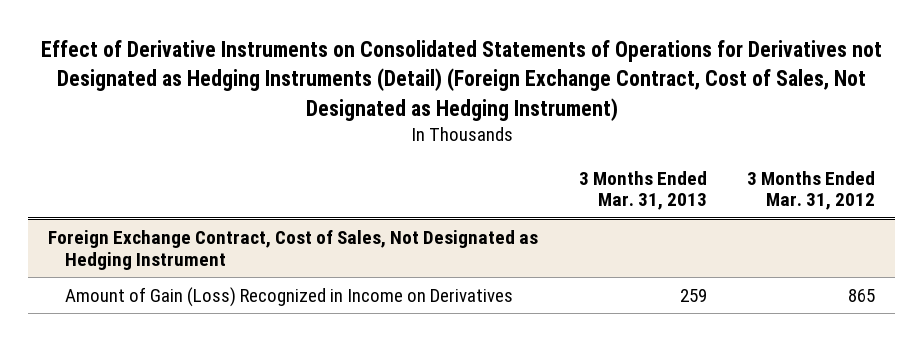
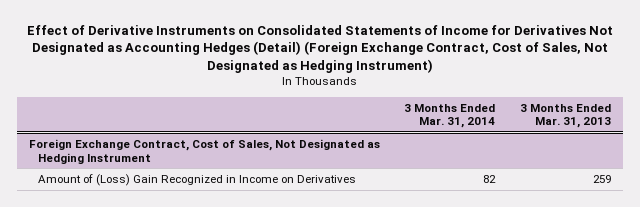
[40,40,882,121] Effect of Derivative Instruments on Consolidated Statements of Operations for Derivatives not Designated as Hedging Instruments (Detail) (Foreign Exchange Contract, Cost of Sales, Not Designated as Hedging Instrument) -> [26,24,613,73] Effect of Derivative Instruments on Consolidated Statements of Income for Derivatives Not Designated as Accounting Hedges (Detail) (Foreign Exchange Contract, Cost of Sales, Not Designated as Hedging Instrument)
[746,170,875,211] 3 Months Ended Mar. 31, 2012 -> none
none -> [404,103,496,129] 3 Months Ended Mar. 31, 2014
[65,286,514,307] Amount of Gain (Loss) Recognized in Income on Derivatives -> [37,173,356,186] Amount of (Loss) Gain Recognized in Income on Derivatives

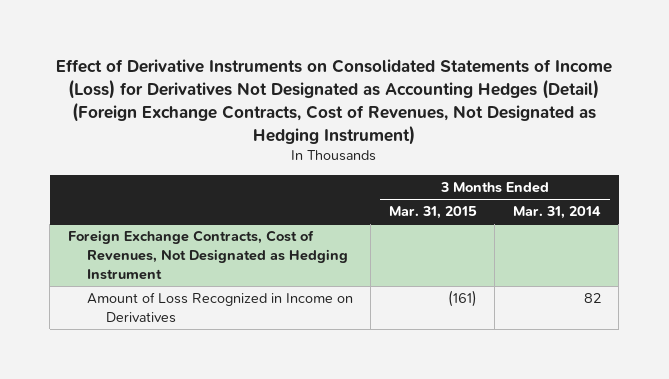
[26,24,613,73] Effect of Derivative Instruments on Consolidated Statements of Income for Derivatives Not Designated as Accounting Hedges (Detail) (Foreign Exchange Contract, Cost of Sales, Not Designated as Hedging Instrument) -> [56,59,613,145] Effect of Derivative Instruments on Consolidated Statements of Income (Loss) for Derivatives Not Designated as Accounting Hedges (Detail) (Foreign Exchange Contracts, Cost of Revenues, Not Designated as Hedging Instrument)
[519,103,611,129] 3 Months Ended Mar. 31, 2013 -> none
none -> [388,206,477,220] Mar. 31, 2015
[29,138,381,164] Foreign Exchange Contract, Cost of Sales, Not Designated as Hedging Instrument -> [67,230,348,280] Foreign Exchange Contracts, Cost of Revenues, Not Designated as Hedging Instrument
[37,173,356,186] Amount of (Loss) Gain Recognized in Income on Derivatives -> [86,292,353,323] Amount of Loss Recognized in Income on Derivatives

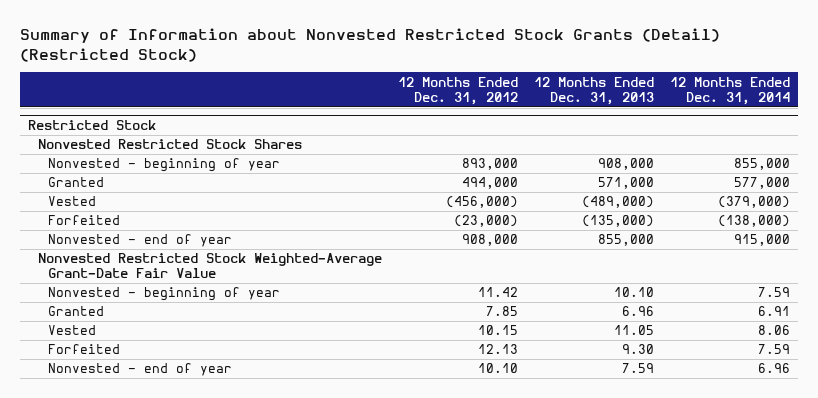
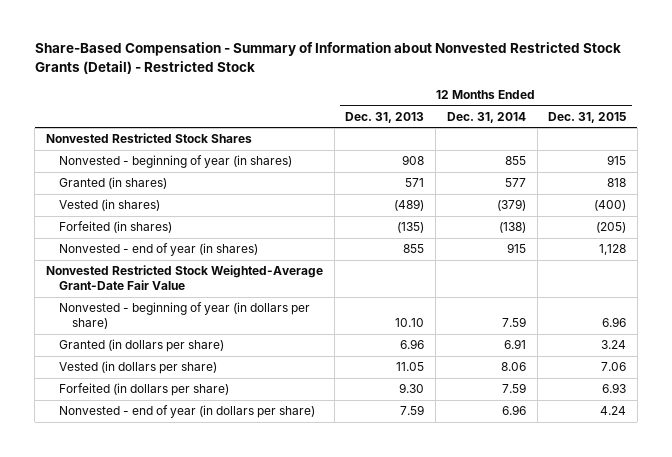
[20,27,721,62] Summary of Information about Nonvested Restricted Stock Grants (Detail) (Restricted Stock) -> [34,42,621,74] Share-Based Compensation - Summary of Information about Nonvested Restricted Stock Grants (Detail) - Restricted Stock
[397,76,518,105] 12 Months Ended Dec. 31, 2012 -> none
none -> [548,111,627,123] Dec. 31, 2015
[28,119,157,130] Restricted Stock -> none
[47,158,280,173] Nonvested - beginning of year -> [59,155,293,169] Nonvested - beginning of year (in shares)
[597,158,654,171] 908,000 -> [402,155,425,166] 908
[733,158,790,171] 855,000 -> [504,156,526,166] 855
[47,177,104,188] Granted -> [59,177,168,190] Granted (in shares)
[597,177,654,190] 571,000 -> [405,178,425,188] 571
[733,177,790,190] 577,000 -> [504,178,526,188] 577
[47,196,96,207] Vested -> [59,199,161,212] Vested (in shares)
[581,196,654,209] (489,000) -> [394,199,425,212] (489)
[717,196,790,209] (379,000) -> [496,199,526,212] (379)
[47,215,120,226] Forfeited -> [59,221,173,234] Forfeited (in shares)
[581,215,654,228] (135,000) -> [397,222,425,234] (135)
[717,215,790,228] (138,000) -> [498,222,526,234] (138)
[47,234,232,248] Nonvested - end of year -> [59,243,259,257] Nonvested - end of year (in shares)
[597,234,654,247] 855,000 -> [403,244,425,254] 855
[733,234,790,247] 915,000 -> [506,243,526,254] 915
[47,287,280,302] Nonvested - beginning of year -> [59,302,311,330] Nonvested - beginning of year (in dollars per share)
[47,306,104,317] Granted -> [59,339,225,353] Granted (in dollars per share)
[47,325,96,336] Vested -> [59,361,218,375] Vested (in dollars per share)
[47,344,120,355] Forfeited -> [59,383,230,397] Forfeited (in dollars per share)
[47,363,232,377] Nonvested - end of year -> [59,405,316,419] Nonvested - end of year (in dollars per share)

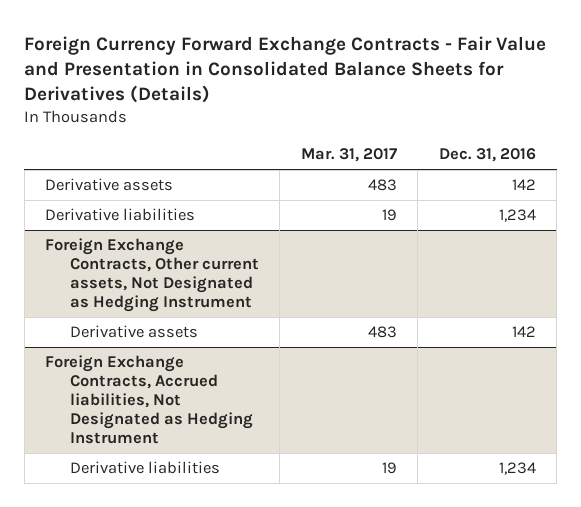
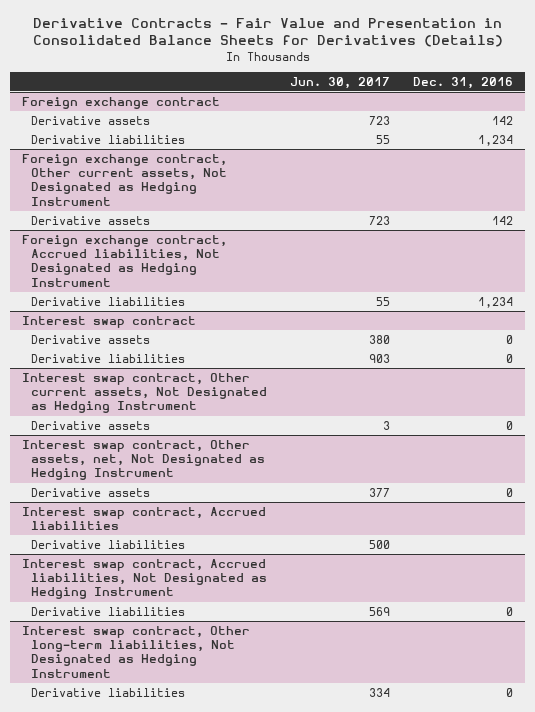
[24,35,547,104] Foreign Currency Forward Exchange Contracts - Fair Value and Presentation in Consolidated Balance Sheets for Derivatives (Details) -> [32,17,503,48] Derivative Contracts - Fair Value and Presentation in Consolidated Balance Sheets for Derivatives (Details)
[300,147,397,162] Mar. 31, 2017 -> none
none -> [289,76,390,89] Jun. 30, 2017
none -> [21,96,220,109] Foreign exchange contract
[45,238,259,313] Foreign Exchange Contracts, Other current assets, Not Designated as Hedging Instrument -> [21,153,227,206] Foreign exchange contract, Other current assets, Not Designated as Hedging Instrument
[45,355,253,445] Foreign Exchange Contracts, Accrued liabilities, Not Designated as Hedging Instrument -> [21,234,227,287] Foreign exchange contract, Accrued liabilities, Not Designated as Hedging Instrument
none -> [21,315,196,328] Interest swap contract
none -> [30,334,150,344] Derivative assets
none -> [30,353,185,363] Derivative liabilities
none -> [21,372,267,414] Interest swap contract, Other current assets, Not Designated as Hedging Instrument
none -> [30,420,150,430] Derivative assets
none -> [21,439,265,481] Interest swap contract, Other assets, net, Not Designated as Hedging Instrument
none -> [30,487,150,497] Derivative assets
none -> [21,506,266,531] Interest swap contract, Accrued liabilities
none -> [30,539,185,549] Derivative liabilities
none -> [21,558,267,600] Interest swap contract, Accrued liabilities, Not Designated as Hedging Instrument
none -> [30,606,185,616] Derivative liabilities
none -> [21,625,250,678] Interest swap contract, Other long-term liabilities, Not Designated as Hedging Instrument
none -> [30,687,185,697] Derivative liabilities

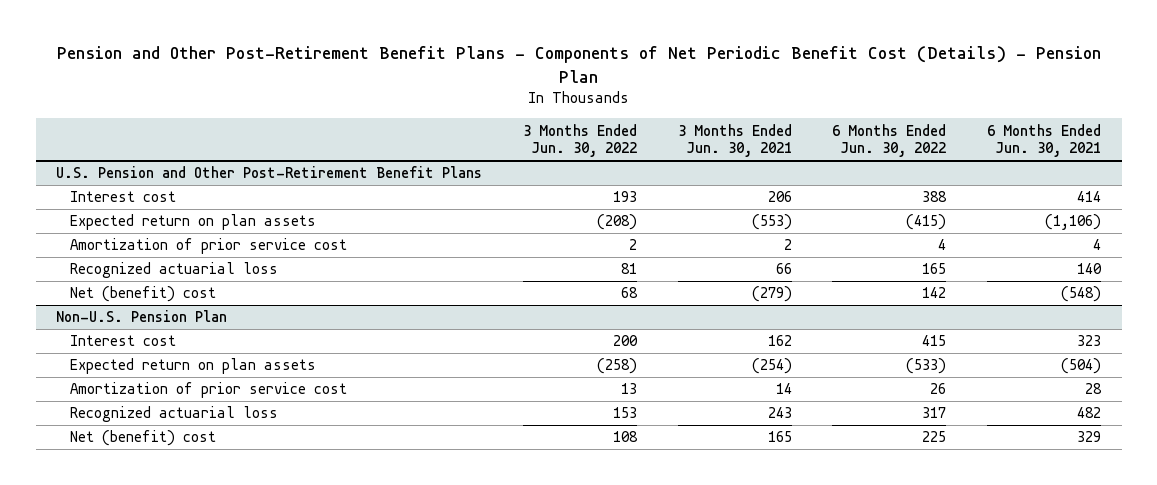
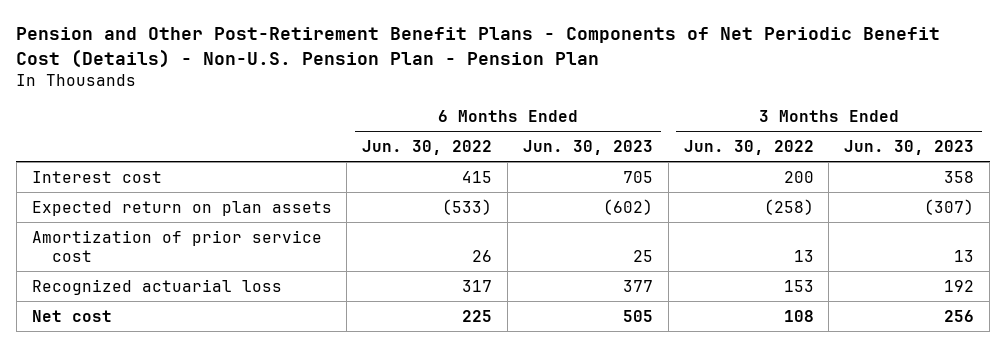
[56,46,1101,83] Pension and Other Post-Retirement Benefit Plans - Components of Net Periodic Benefit Cost (Details) - Pension Plan -> [16,27,941,68] Pension and Other Post-Retirement Benefit Plans - Components of Net Periodic Benefit Cost (Details) - Non-U.S. Pension Plan - Pension Plan
[677,123,792,158] 3 Months Ended Jun. 30, 2021 -> none
[987,123,1102,158] 6 Months Ended Jun. 30, 2021 -> none
none -> [522,139,653,155] Jun. 30, 2023
none -> [844,139,975,155] Jun. 30, 2023
[55,166,482,179] U.S. Pension and Other Post-Retirement Benefit Plans -> none
[70,191,177,203] Interest cost -> none
[70,214,317,231] Expected return on plan assets -> none
[70,238,348,255] Amortization of prior service cost -> none
[70,262,279,279] Recognized actuarial loss -> none
[70,286,217,303] Net (benefit) cost -> none
[55,310,227,323] Non-U.S. Pension Plan -> none
[70,430,217,447] Net (benefit) cost -> [31,309,112,322] Net cost

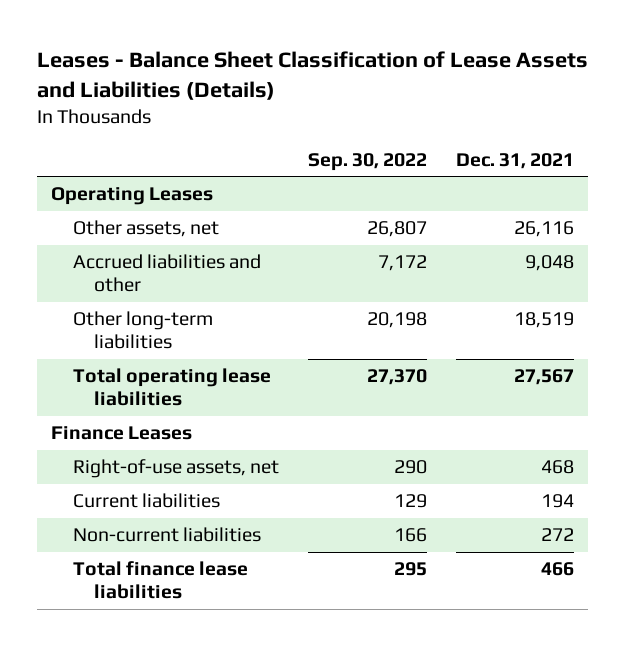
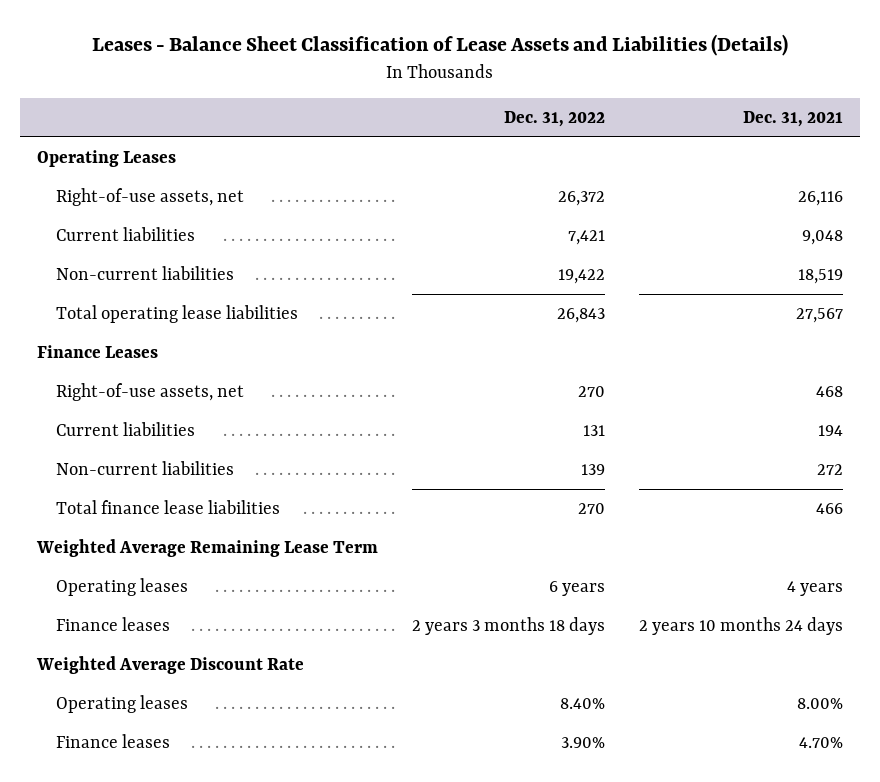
[307,152,427,171] Sep. 30, 2022 -> none
none -> [504,110,606,127] Dec. 31, 2022
[72,220,219,238] Other assets, net -> [55,188,244,207] Right-of-use assets, net
[72,254,261,293] Accrued liabilities and other -> [55,227,195,242] Current liabilities
[72,311,213,350] Other long-term liabilities -> [55,266,234,281] Non-current liabilities
none -> [36,539,379,558] Weighted Average Remaining Lease Term
none -> [55,578,188,597] Operating leases
none -> [55,617,170,632] Finance leases
none -> [36,656,305,675] Weighted Average Discount Rate
none -> [55,695,188,714] Operating leases
none -> [55,734,170,749] Finance leases

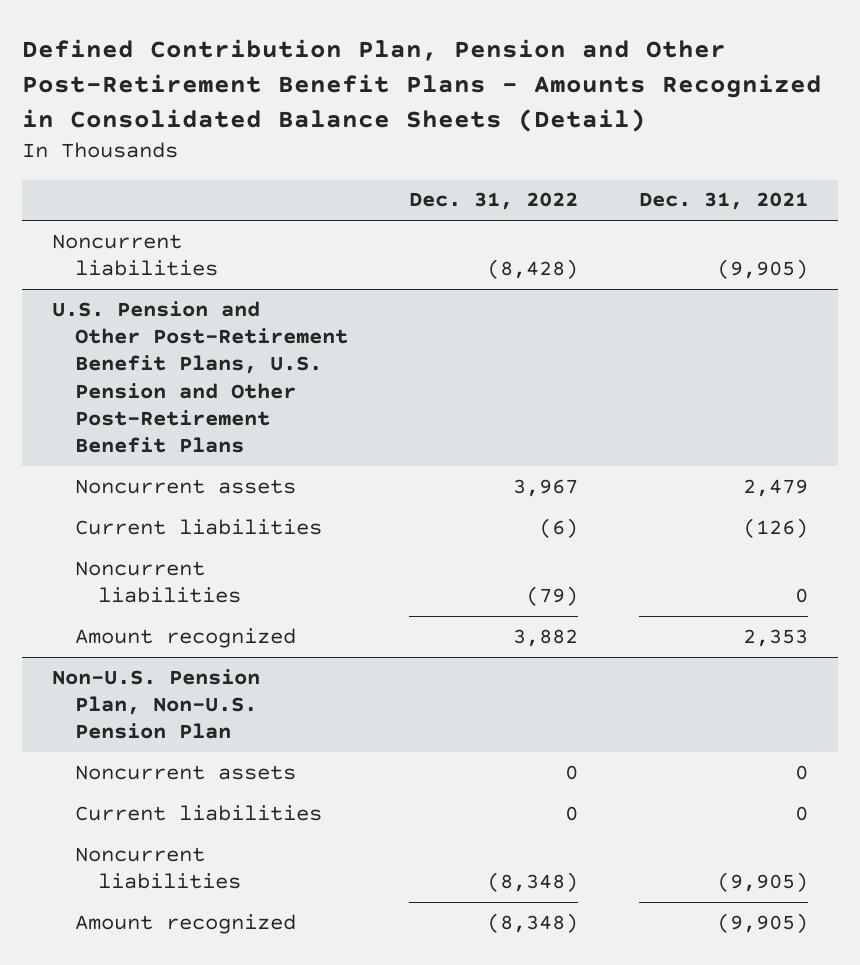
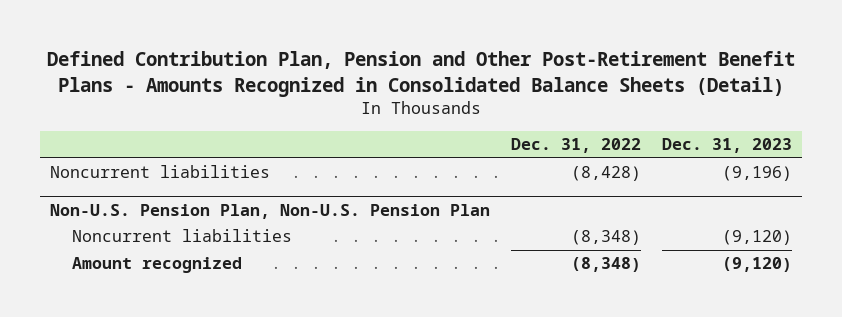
[638,192,808,211] Dec. 31, 2021 -> none
none -> [661,138,792,154] Dec. 31, 2023
[52,300,349,454] U.S. Pension and Other Post-Retirement Benefit Plans, U.S. Pension and Other Post-Retirement Benefit Plans -> none
[75,478,297,494] Noncurrent assets -> none
[75,518,323,535] Current liabilities -> none
[75,560,242,604] Noncurrent liabilities -> none
[75,627,297,648] Amount recognized -> none
[75,764,297,780] Noncurrent assets -> none
[75,804,323,821] Current liabilities -> none

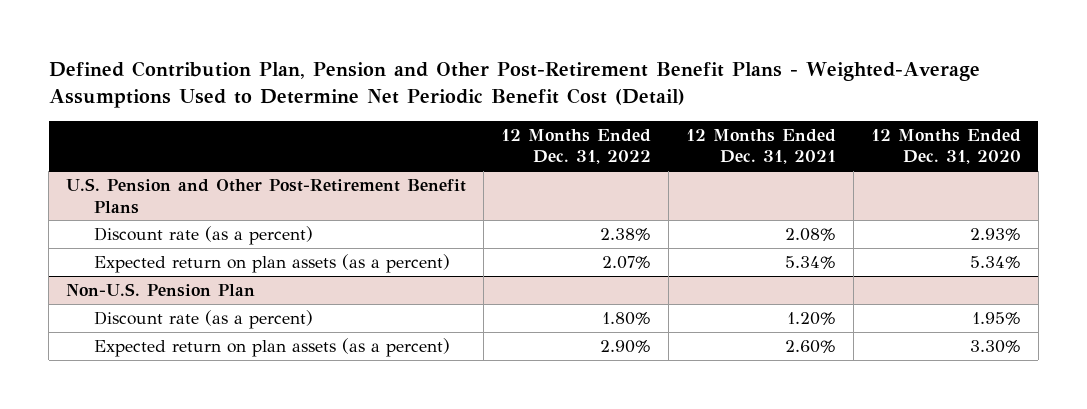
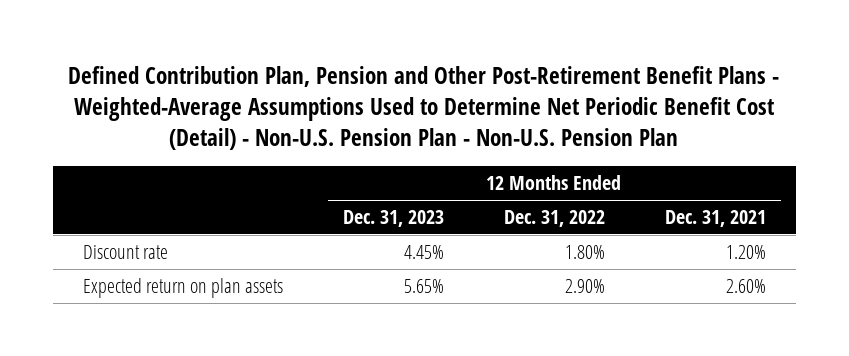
[48,60,980,109] Defined Contribution Plan, Pension and Other Post-Retirement Benefit Plans - Weighted-Average Assumptions Used to Determine Net Periodic Benefit Cost (Detail) -> [68,65,780,151] Defined Contribution Plan, Pension and Other Post-Retirement Benefit Plans - Weighted-Average Assumptions Used to Determine Net Periodic Benefit Cost (Detail) - Non-U.S. Pension Plan - Non-U.S. Pension Plan
[870,128,1021,165] 12 Months Ended Dec. 31, 2020 -> none
none -> [342,210,444,228] Dec. 31, 2023
[65,178,466,214] U.S. Pension and Other Post-Retirement Benefit Plans -> none
[65,283,255,298] Non-U.S. Pension Plan -> none
[93,310,313,330] Discount rate (as a percent) -> none
[93,338,450,358] Expected return on plan assets (as a percent) -> none
[93,226,313,246] Discount rate (as a percent) -> [82,245,168,260] Discount rate
[599,228,651,242] 2.38% -> [564,245,605,260] 1.80%
[784,228,836,242] 2.08% -> [726,245,767,260] 1.20%
[93,254,450,274] Expected return on plan assets (as a percent) -> [82,278,283,299] Expected return on plan assets
[601,256,651,270] 2.07% -> [564,279,605,294] 2.90%
[784,256,836,270] 5.34% -> [726,279,767,294] 2.60%

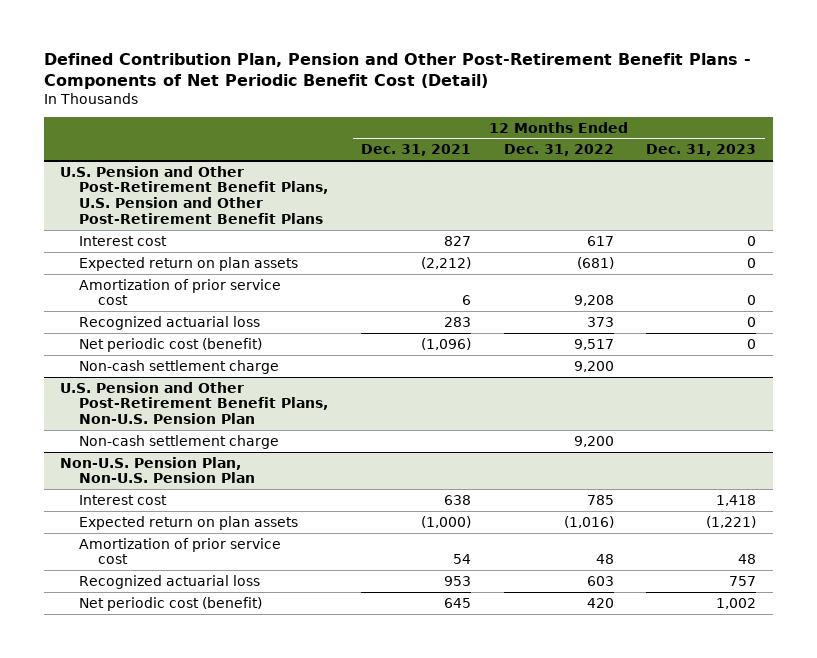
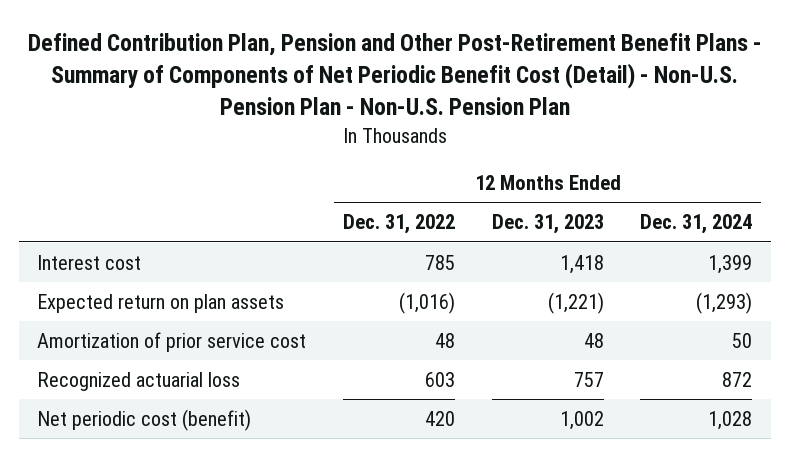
[43,52,751,89] Defined Contribution Plan, Pension and Other Post-Retirement Benefit Plans - Components of Net Periodic Benefit Cost (Detail) -> [27,32,762,115] Defined Contribution Plan, Pension and Other Post-Retirement Benefit Plans - Summary of Components of Net Periodic Benefit Cost (Detail) - Non-U.S. Pension Plan - Non-U.S. Pension Plan
[360,144,471,157] Dec. 31, 2021 -> none
none -> [640,214,753,235] Dec. 31, 2024
[60,165,329,224] U.S. Pension and Other Post-Retirement Benefit Plans, U.S. Pension and Other Post-Retirement Benefit Plans -> none
[79,235,168,246] Interest cost -> none
[79,256,299,271] Expected return on plan assets -> none
[79,278,282,306] Amortization of prior service cost -> none
[79,315,261,330] Recognized actuarial loss -> none
[79,337,263,352] Net periodic cost (benefit) -> none
[79,359,280,374] Non-cash settlement charge -> none
[60,381,329,425] U.S. Pension and Other Post-Retirement Benefit Plans, Non-U.S. Pension Plan -> none
[79,434,280,449] Non-cash settlement charge -> none
[60,456,256,484] Non-U.S. Pension Plan, Non-U.S. Pension Plan -> none

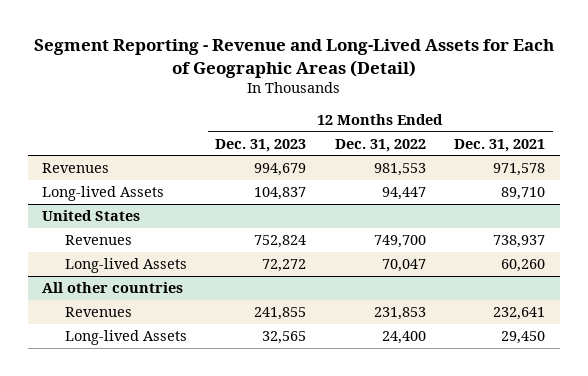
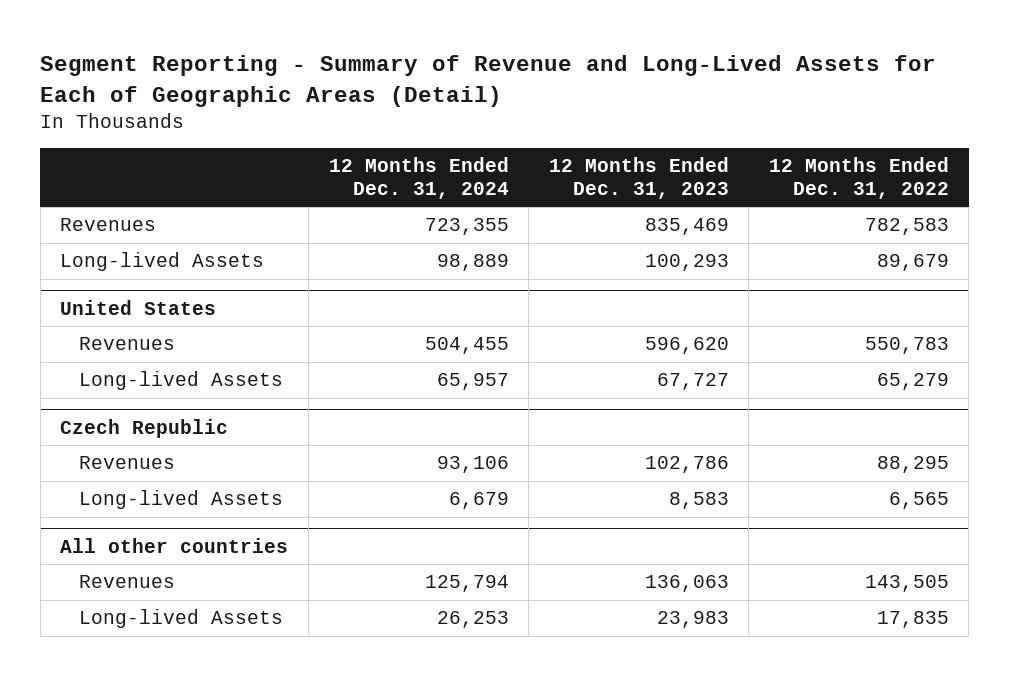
[33,38,554,78] Segment Reporting - Revenue and Long-Lived Assets for Each of Geographic Areas (Detail) -> [40,54,937,107] Segment Reporting - Summary of Revenue and Long-Lived Assets for Each of Geographic Areas (Detail)
[454,138,546,152] Dec. 31, 2021 -> none
none -> [328,157,509,199] 12 Months Ended Dec. 31, 2024
[254,163,307,177] 994,679 -> [644,218,729,236] 835,469
[373,163,426,177] 981,553 -> [864,218,949,236] 782,583
[254,187,307,201] 104,837 -> [644,254,729,272] 100,293
[381,187,426,201] 94,447 -> [876,254,949,272] 89,679
[254,235,307,249] 752,824 -> [644,337,729,355] 596,620
[373,235,426,249] 749,700 -> [864,337,949,355] 550,783
[262,259,307,273] 72,272 -> [656,373,729,391] 67,727
[381,259,426,273] 70,047 -> [876,373,949,391] 65,279
none -> [60,418,229,438] Czech Republic
none -> [79,456,176,470] Revenues
none -> [79,490,284,510] Long-lived Assets
[254,307,307,321] 241,855 -> [644,575,729,593] 136,063
[373,307,426,321] 231,853 -> [864,575,949,593] 143,505
[262,331,307,345] 32,565 -> [656,611,729,629] 23,983
[381,331,426,345] 24,400 -> [876,611,949,629] 17,835

